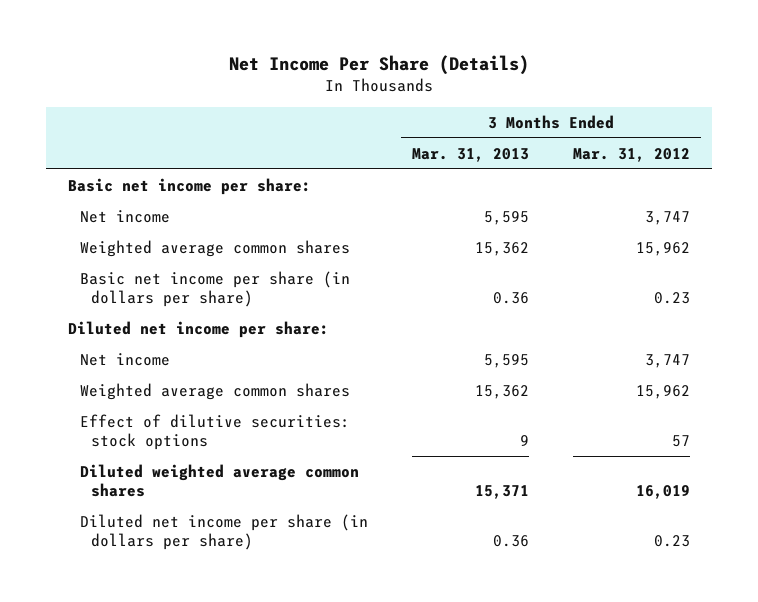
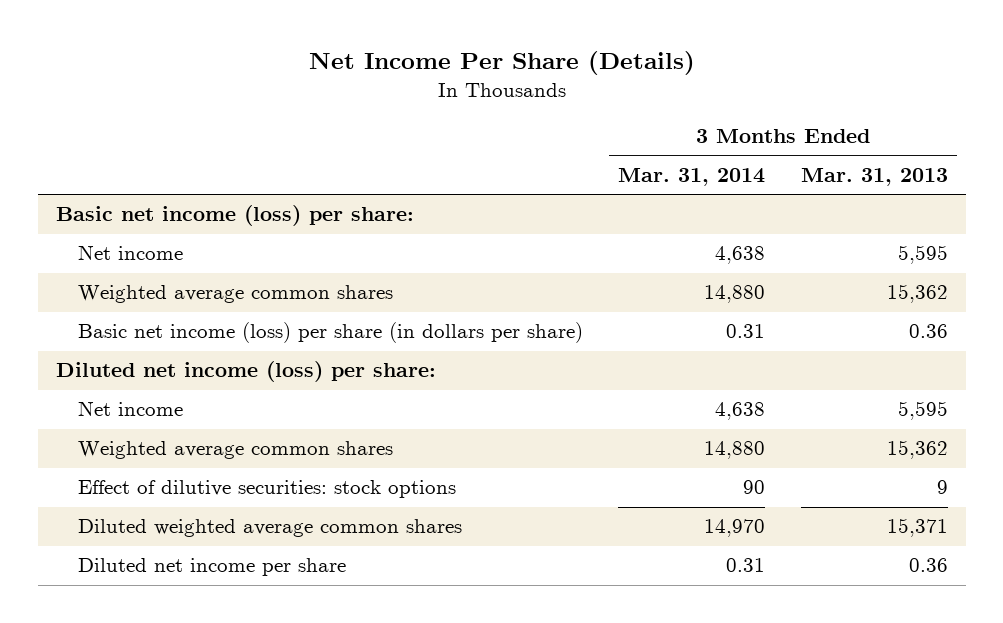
[572,147,690,162] Mar. 31, 2012 -> none
none -> [618,167,766,186] Mar. 31, 2014
[68,177,312,195] Basic net income per share: -> [55,205,414,227] Basic net income (loss) per share:
[79,270,350,308] Basic net income per share (in dollars per share) -> [77,322,583,344] Basic net income (loss) per share (in dollars per share)
[68,320,330,338] Diluted net income per share: -> [55,361,436,383] Diluted net income (loss) per share:
[79,513,368,551] Diluted net income per share (in dollars per share) -> [77,558,346,577] Diluted net income per share

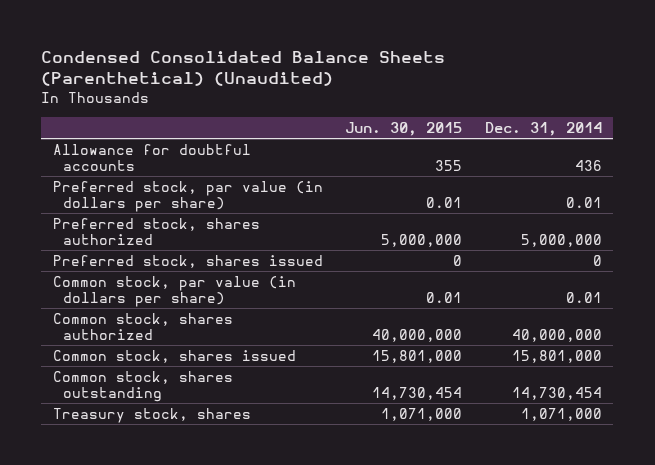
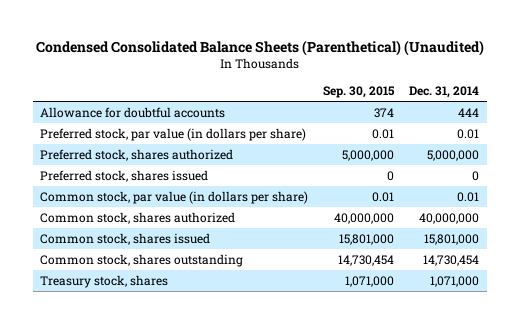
[345,121,463,136] Jun. 30, 2015 -> none
none -> [323,85,396,98] Sep. 30, 2015
[574,159,602,171] 436 -> [458,107,480,117] 444

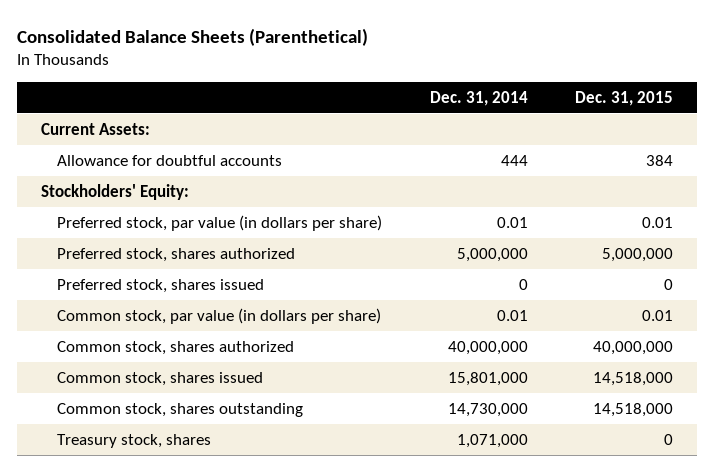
[35,39,484,56] Condensed Consolidated Balance Sheets (Parenthetical) (Unaudited) -> [16,27,368,46] Consolidated Balance Sheets (Parenthetical)
[323,85,396,98] Sep. 30, 2015 -> none
none -> [575,90,674,106] Dec. 31, 2015
none -> [40,122,150,135] Current Assets:
none -> [40,183,189,200] Stockholders' Equity:
[423,254,480,266] 14,730,454 -> [447,402,528,417] 14,730,000

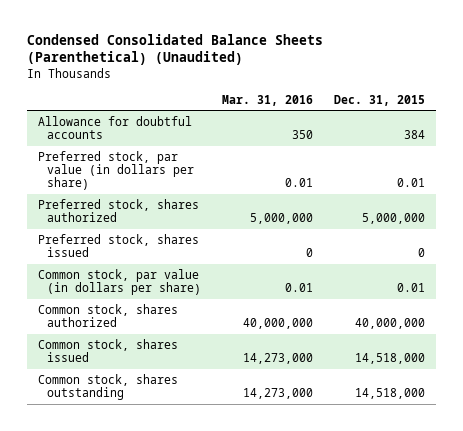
[16,27,368,46] Consolidated Balance Sheets (Parenthetical) -> [27,33,324,66] Condensed Consolidated Balance Sheets (Parenthetical) (Unaudited)
[429,90,528,106] Dec. 31, 2014 -> none
none -> [222,94,314,106] Mar. 31, 2016
[40,122,150,135] Current Assets: -> none
[40,183,189,200] Stockholders' Equity: -> none
[57,433,212,448] Treasury stock, shares -> none

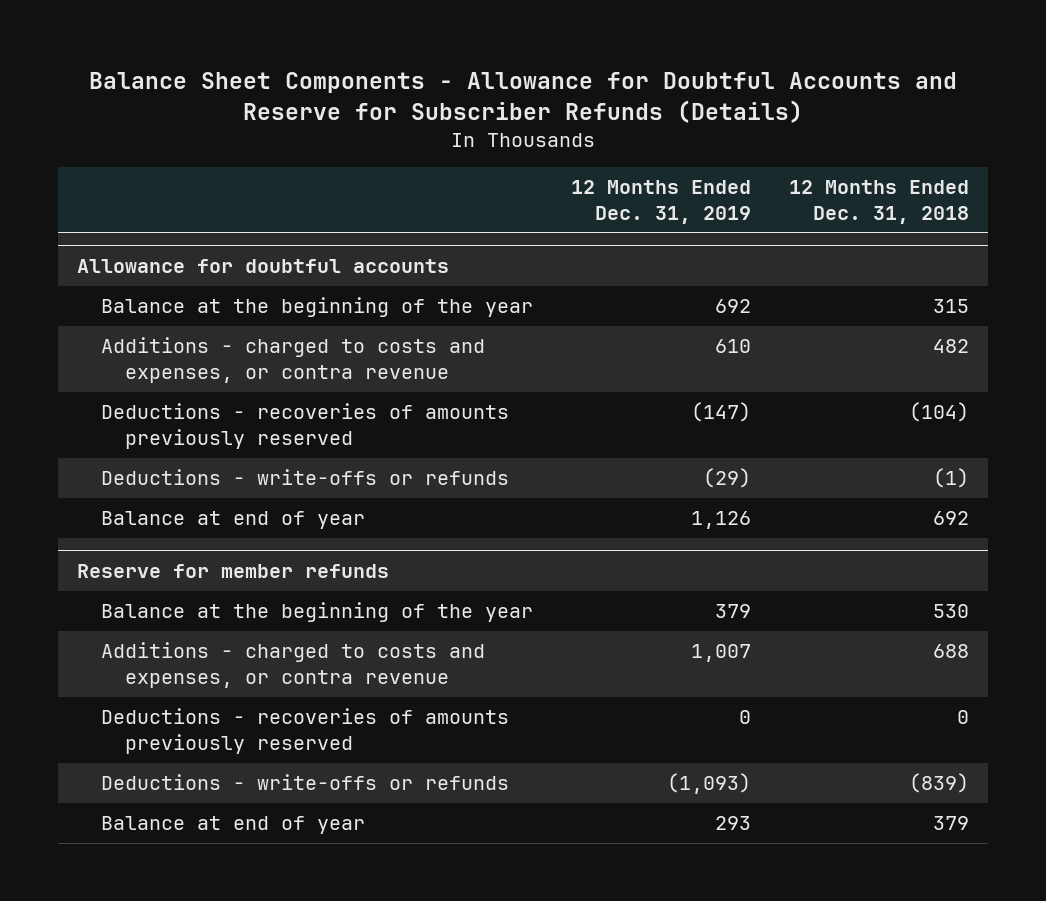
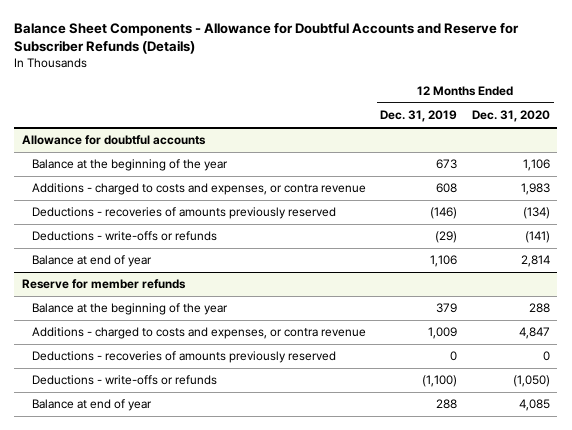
[789,180,970,224] 12 Months Ended Dec. 31, 2018 -> none
none -> [471,110,550,123] Dec. 31, 2020
[714,299,751,314] 692 -> [436,159,458,170] 673
[714,339,751,354] 610 -> [436,183,458,194] 608
[690,402,751,423] (147) -> [430,207,458,220] (146)
[690,511,751,530] 1,126 -> [430,255,458,268] 1,106
[690,644,751,663] 1,007 -> [428,327,458,340] 1,009
[666,773,751,795] (1,093) -> [422,375,458,388] (1,100)
[714,816,751,831] 293 -> [436,399,458,410] 288

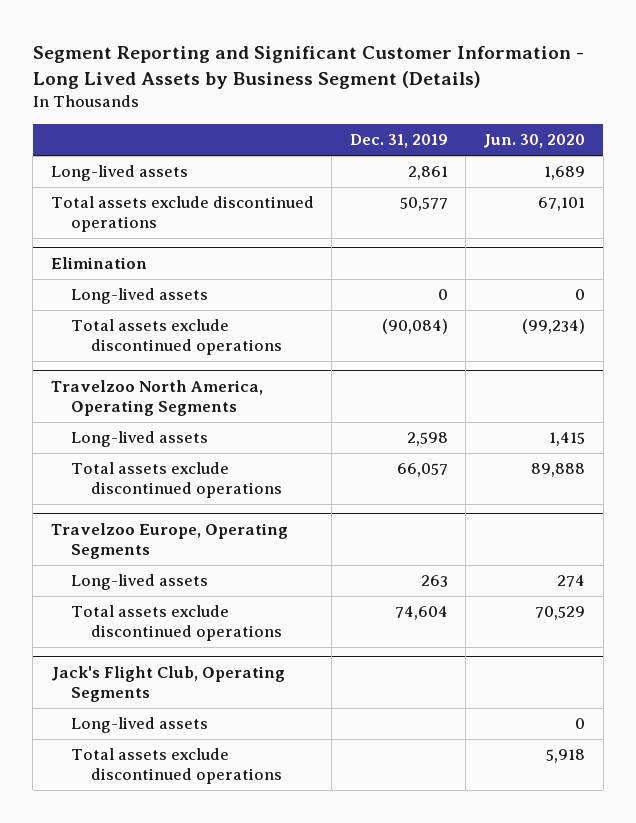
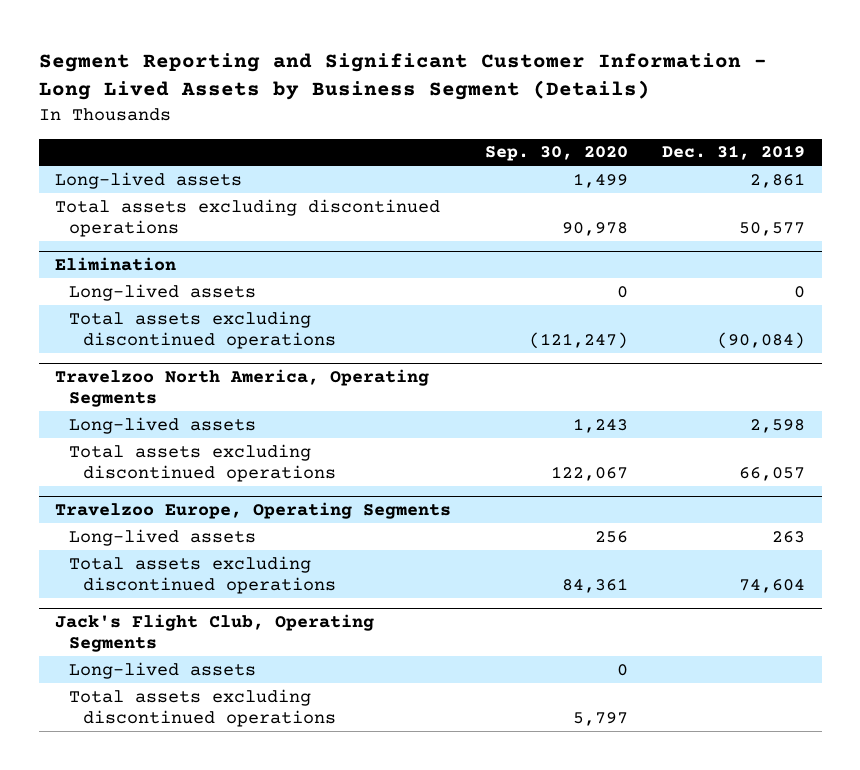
[483,134,586,149] Jun. 30, 2020 -> none
none -> [485,146,629,162] Sep. 30, 2020
[50,196,314,232] Total assets exclude discontinued operations -> [55,198,441,237] Total assets excluding discontinued operations
[70,319,282,355] Total assets exclude discontinued operations -> [69,310,337,349] Total assets excluding discontinued operations
[70,462,282,498] Total assets exclude discontinued operations -> [69,443,337,482] Total assets excluding discontinued operations
[70,605,282,641] Total assets exclude discontinued operations -> [69,555,337,594] Total assets excluding discontinued operations
[70,748,282,784] Total assets exclude discontinued operations -> [69,688,337,727] Total assets excluding discontinued operations

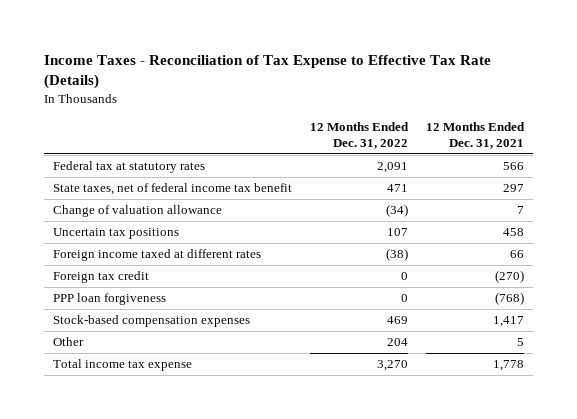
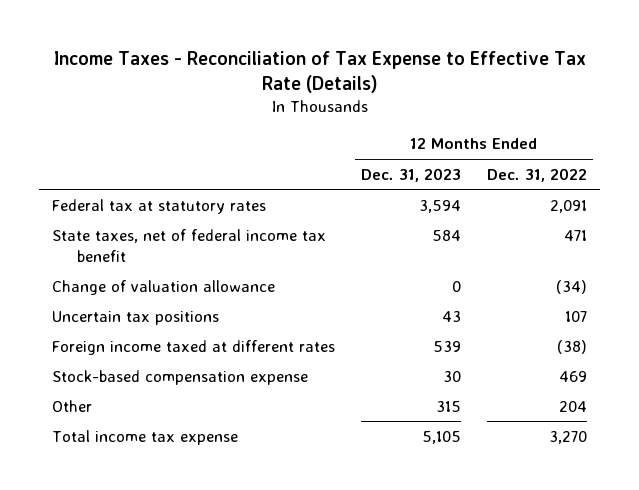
[425,122,525,149] 12 Months Ended Dec. 31, 2021 -> none
none -> [361,167,462,182] Dec. 31, 2023
[52,271,149,284] Foreign tax credit -> none
[52,293,166,306] PPP loan forgiveness -> none
[52,315,250,328] Stock-based compensation expenses -> [52,369,309,385] Stock-based compensation expense

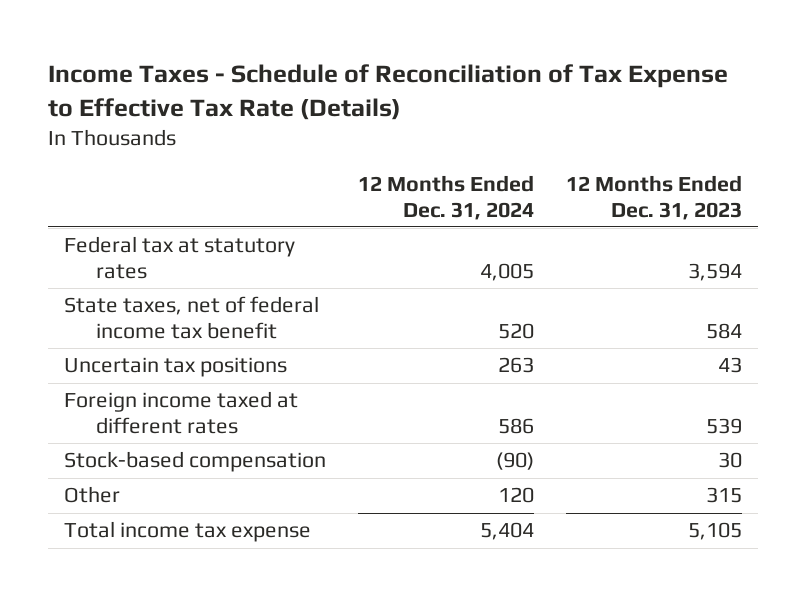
[53,50,586,94] Income Taxes - Reconciliation of Tax Expense to Effective Tax Rate (Details) -> [48,64,729,120] Income Taxes - Schedule of Reconciliation of Tax Expense to Effective Tax Rate (Details)
[486,167,587,182] Dec. 31, 2022 -> none
none -> [357,175,534,220] 12 Months Ended Dec. 31, 2024
[52,279,276,295] Change of valuation allowance -> none
[52,369,309,385] Stock-based compensation expense -> [64,451,327,473] Stock-based compensation

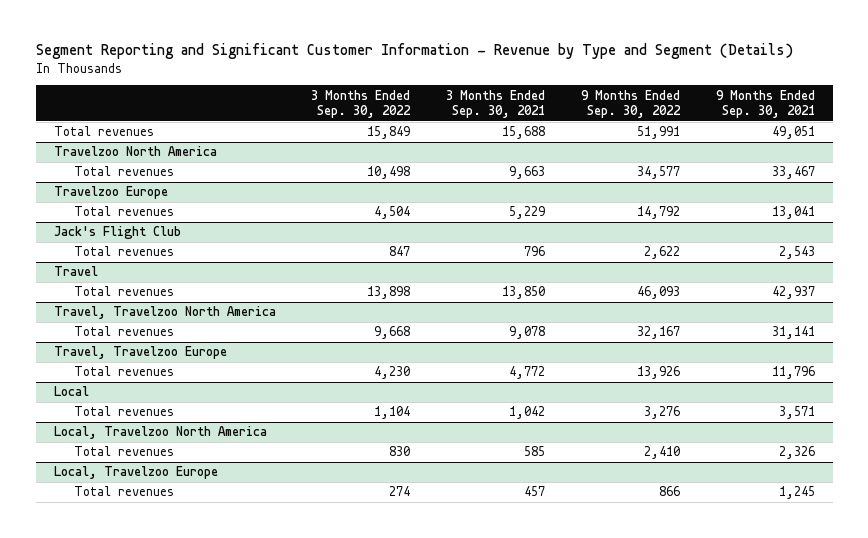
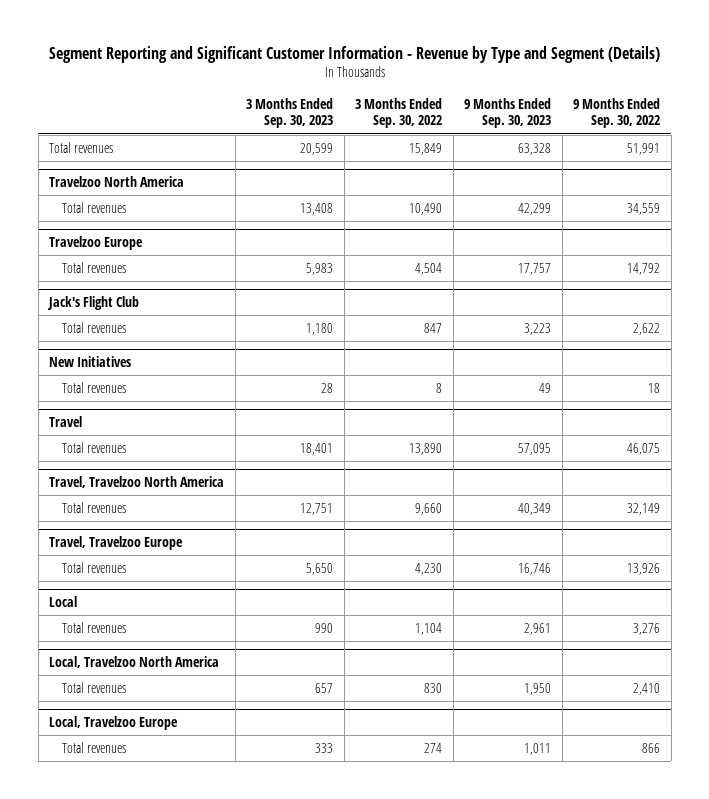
[446,89,546,119] 3 Months Ended Sep. 30, 2021 -> none
[715,89,815,119] 9 Months Ended Sep. 30, 2021 -> none
none -> [246,97,334,129] 3 Months Ended Sep. 30, 2023
none -> [464,97,552,129] 9 Months Ended Sep. 30, 2023
[367,166,411,180] 10,498 -> [409,202,443,215] 10,490
[636,166,680,180] 34,577 -> [627,202,661,215] 34,559
none -> [49,356,132,368] New Initiatives
none -> [62,381,127,393] Total revenues
[367,286,411,300] 13,898 -> [409,442,443,455] 13,890
[636,286,680,300] 46,093 -> [627,442,661,455] 46,075
[374,326,411,340] 9,668 -> [415,502,443,515] 9,660
[636,326,680,340] 32,167 -> [627,502,661,515] 32,149

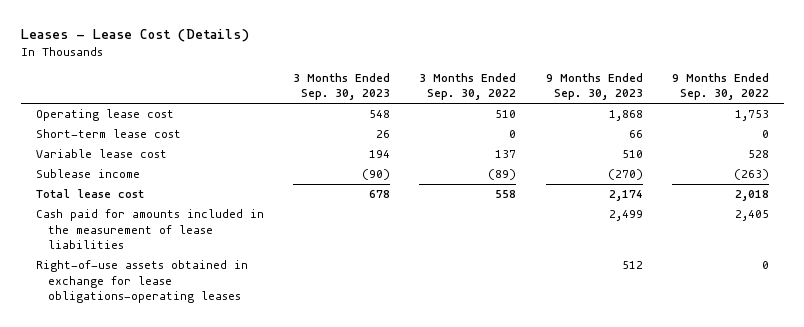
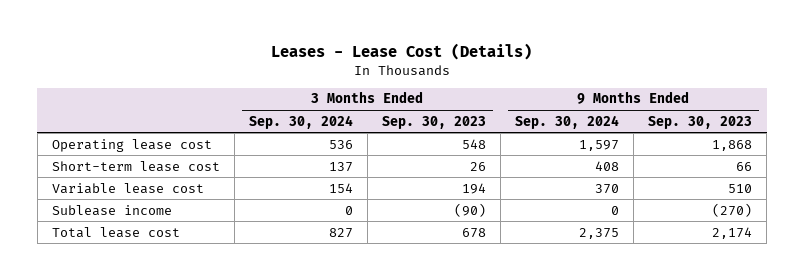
[419,72,517,101] 3 Months Ended Sep. 30, 2022 -> none
[671,72,769,101] 9 Months Ended Sep. 30, 2022 -> none
none -> [248,114,353,129] Sep. 30, 2024
none -> [514,114,619,129] Sep. 30, 2024
[35,209,264,250] Cash paid for amounts included in the measurement of lease liabilities -> none
[35,260,248,304] Right-of-use assets obtained in exchange for lease obligations-operating leases -> none

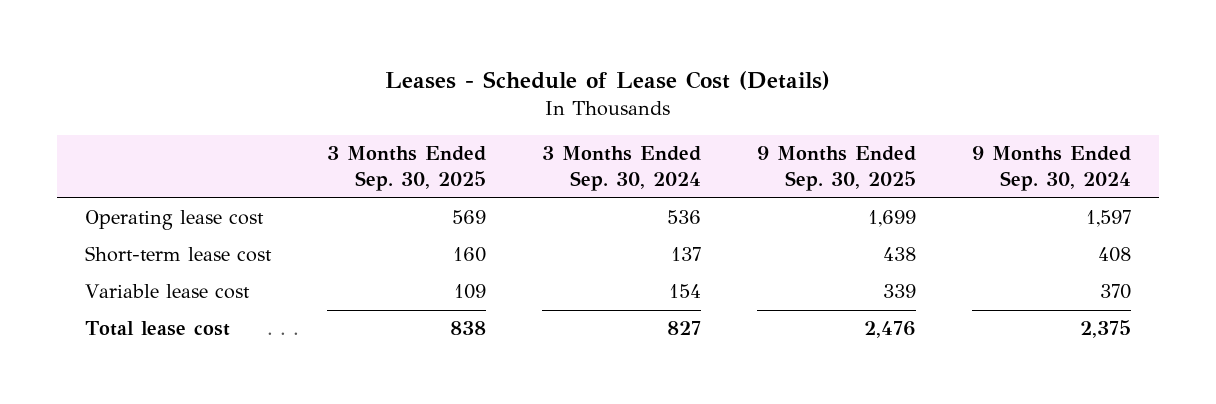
[270,43,532,61] Leases - Lease Cost (Details) -> [385,71,831,91] Leases - Schedule of Lease Cost (Details)
[381,115,486,129] Sep. 30, 2023 -> none
[648,115,753,129] Sep. 30, 2023 -> none
none -> [327,146,487,192] 3 Months Ended Sep. 30, 2025
none -> [757,146,917,192] 9 Months Ended Sep. 30, 2025
[51,204,172,216] Sublease income -> none

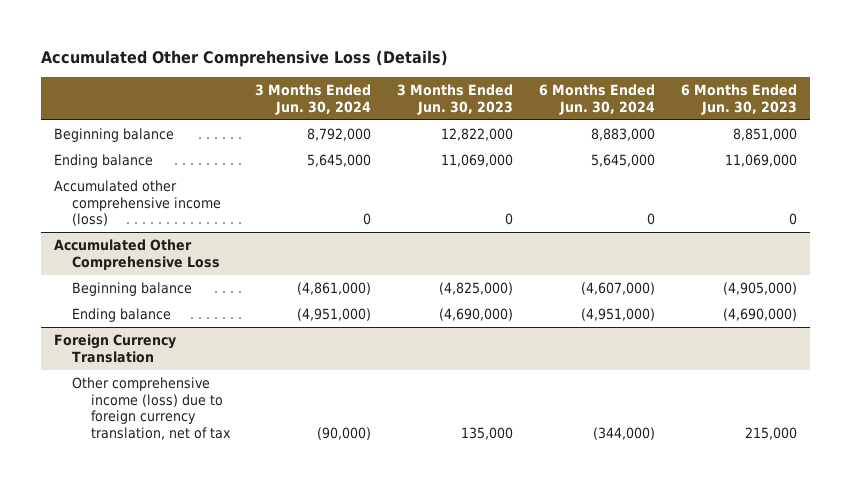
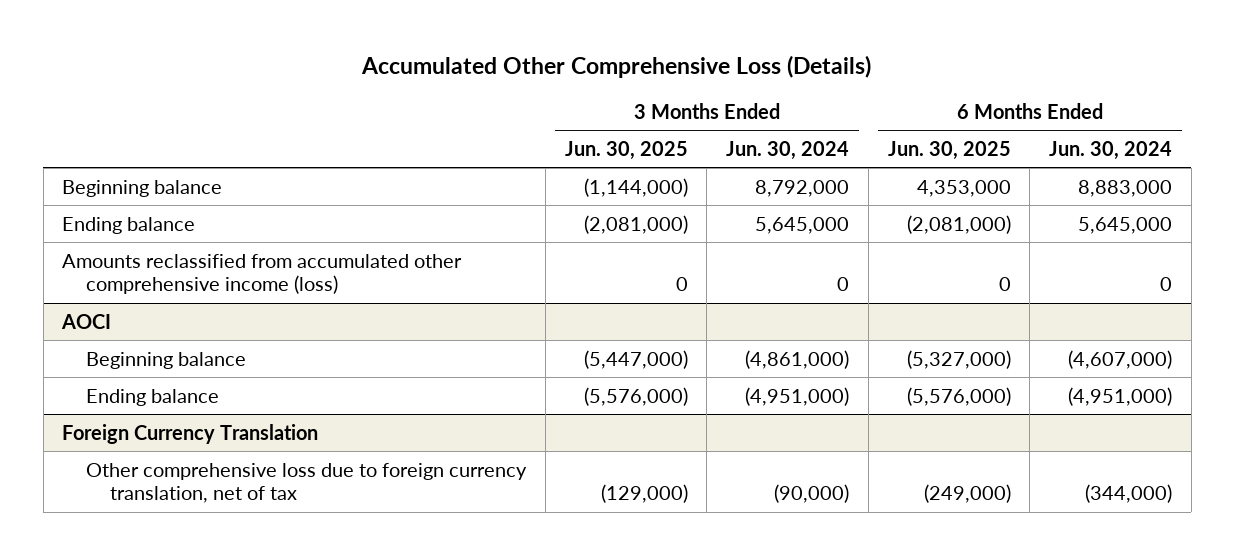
[397,84,514,115] 3 Months Ended Jun. 30, 2023 -> none
[680,84,797,115] 6 Months Ended Jun. 30, 2023 -> none
none -> [564,140,688,160] Jun. 30, 2025
none -> [887,140,1011,160] Jun. 30, 2025
[54,180,222,227] Accumulated other comprehensive income (loss) -> [62,253,463,295] Amounts reclassified from accumulated other comprehensive income (loss)
[54,239,221,270] Accumulated Other Comprehensive Loss -> [61,313,112,329] AOCI
[72,377,231,440] Other comprehensive income (loss) due to foreign currency translation, net of tax -> [86,462,528,504] Other comprehensive loss due to foreign currency translation, net of tax

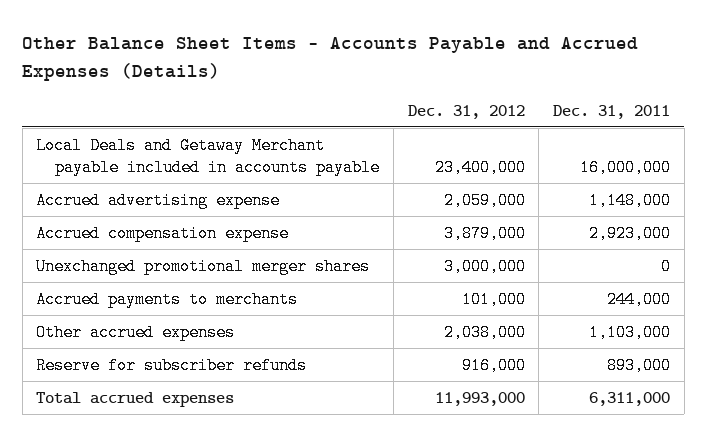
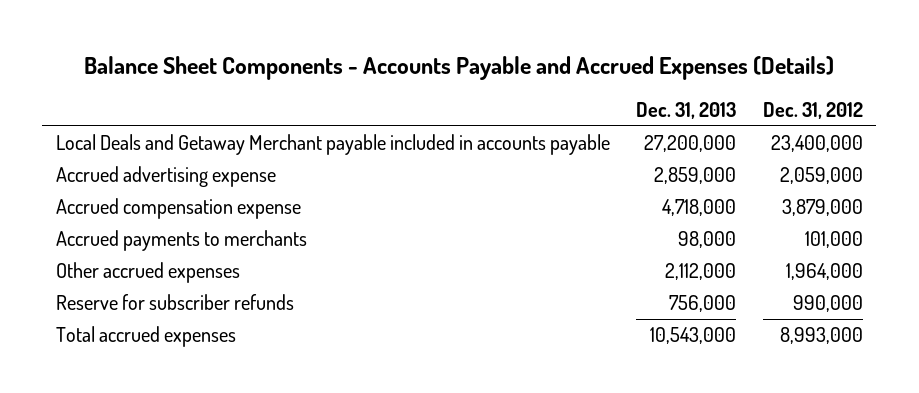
[22,37,639,81] Other Balance Sheet Items - Accounts Payable and Accrued Expenses (Details) -> [84,55,835,80] Balance Sheet Components - Accounts Payable and Accrued Expenses (Details)
[553,104,671,119] Dec. 31, 2011 -> none
none -> [636,102,737,120] Dec. 31, 2013
[36,257,371,275] Unexchanged promotional merger shares -> none
[443,323,526,341] 2,038,000 -> [785,263,863,281] 1,964,000
[461,356,526,374] 916,000 -> [792,295,863,313] 990,000
[434,391,525,406] 11,993,000 -> [779,327,863,345] 8,993,000

